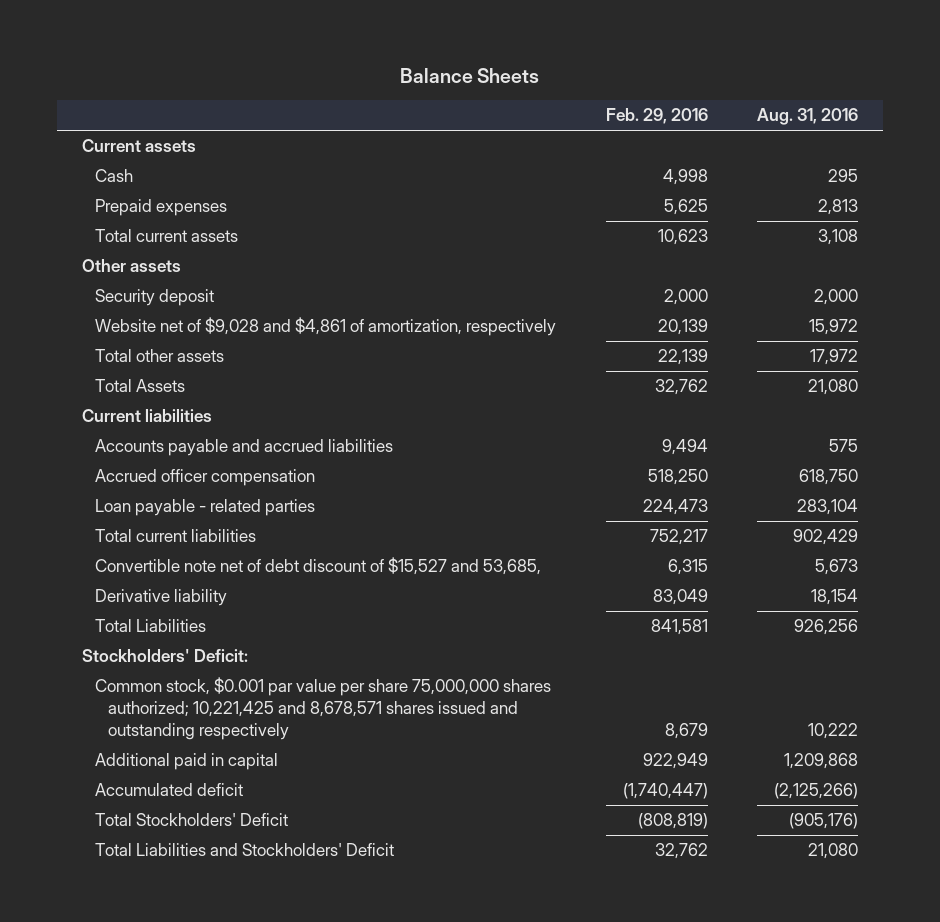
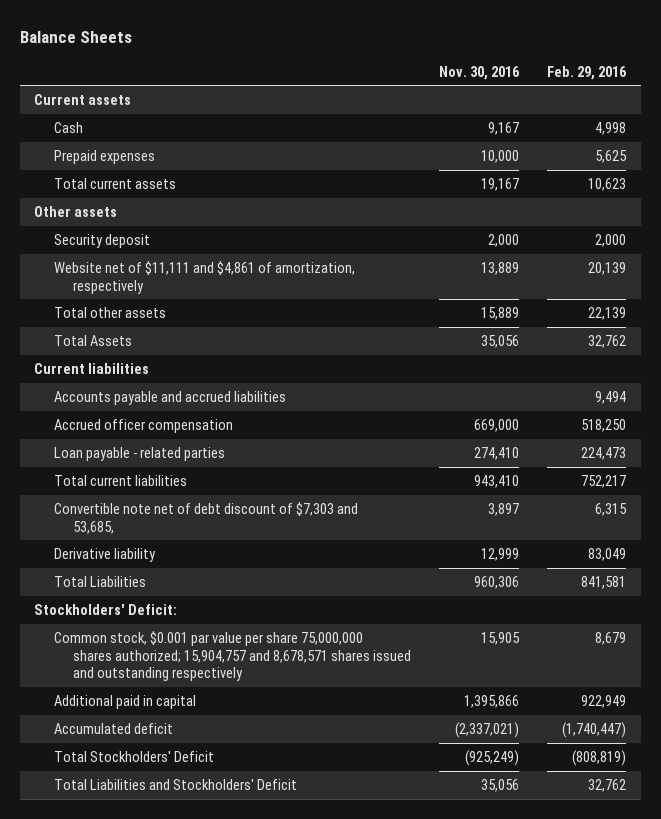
[757,108,859,126] Aug. 31, 2016 -> none
none -> [439,65,521,80] Nov. 30, 2016
[94,317,556,337] Website net of $9,028 and $4,861 of amortization, respectively -> [53,261,355,294] Website net of $11,111 and $4,861 of amortization, respectively
[94,557,541,576] Convertible note net of debt discount of $15,527 and 53,685, -> [53,502,358,534] Convertible note net of debt discount of $7,303 and 53,685,
[94,677,551,740] Common stock, $0.001 par value per share 75,000,000 shares authorized; 10,221,425 and 8,678,571 shares issued and outstanding respectively -> [53,631,411,682] Common stock, $0.001 par value per share 75,000,000 shares authorized; 15,904,757 and 8,678,571 shares issued and outstanding respectively

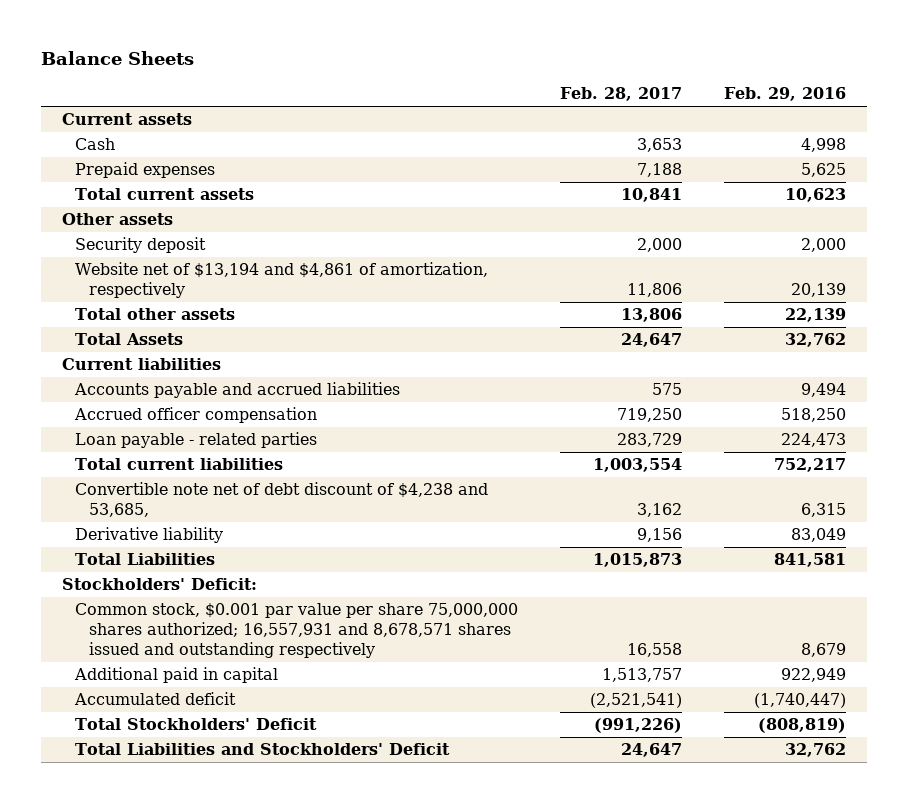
[439,65,521,80] Nov. 30, 2016 -> none
none -> [560,87,683,102] Feb. 28, 2017
[53,261,355,294] Website net of $11,111 and $4,861 of amortization, respectively -> [75,262,489,299] Website net of $13,194 and $4,861 of amortization, respectively
[53,502,358,534] Convertible note net of debt discount of $7,303 and 53,685, -> [75,482,489,518] Convertible note net of debt discount of $4,238 and 53,685,
[53,631,411,682] Common stock, $0.001 par value per share 75,000,000 shares authorized; 15,904,757 and 8,678,571 shares issued and outstanding respectively -> [75,603,519,659] Common stock, $0.001 par value per share 75,000,000 shares authorized; 16,557,931 and 8,678,571 shares issued and outstanding respectively

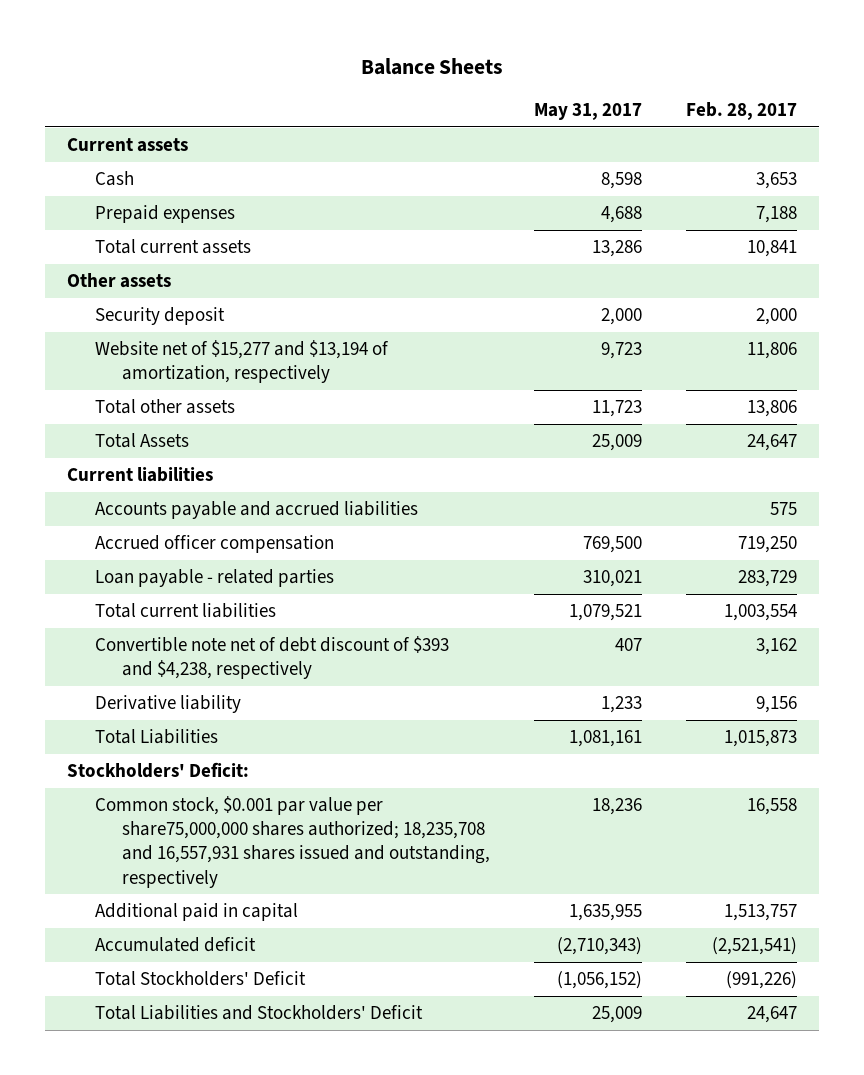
[724,87,847,102] Feb. 29, 2016 -> none
none -> [534,102,643,120] May 31, 2017
[75,262,489,299] Website net of $13,194 and $4,861 of amortization, respectively -> [94,340,389,384] Website net of $15,277 and $13,194 of amortization, respectively
[75,482,489,518] Convertible note net of debt discount of $4,238 and 53,685, -> [94,636,449,680] Convertible note net of debt discount of $393 and $4,238, respectively
[75,603,519,659] Common stock, $0.001 par value per share 75,000,000 shares authorized; 16,557,931 and 8,678,571 shares issued and outstanding respectively -> [94,796,491,888] Common stock, $0.001 par value per share75,000,000 shares authorized; 18,235,708 and 16,557,931 shares issued and outstanding, respectively

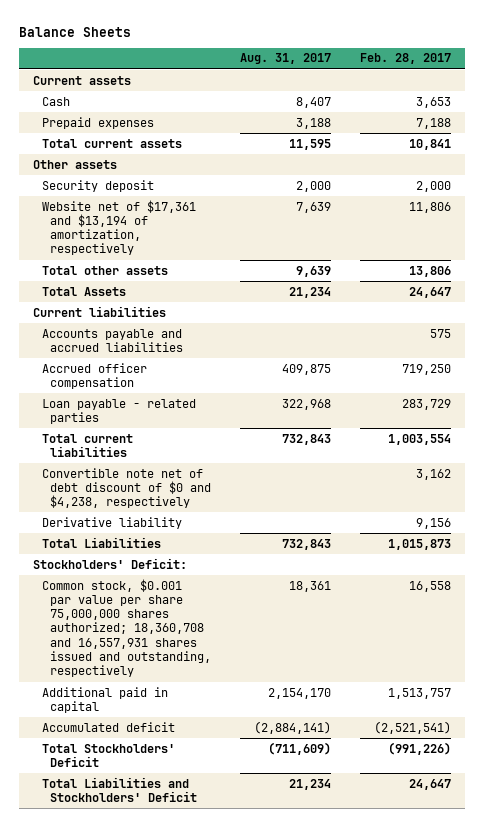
[534,102,643,120] May 31, 2017 -> none
none -> [240,53,332,65] Aug. 31, 2017
[94,340,389,384] Website net of $15,277 and $13,194 of amortization, respectively -> [41,199,196,256] Website net of $17,361 and $13,194 of amortization, respectively
[94,636,449,680] Convertible note net of debt discount of $393 and $4,238, respectively -> [41,467,212,509] Convertible note net of debt discount of $0 and $4,238, respectively
[94,796,491,888] Common stock, $0.001 par value per share75,000,000 shares authorized; 18,235,708 and 16,557,931 shares issued and outstanding, respectively -> [41,578,212,678] Common stock, $0.001 par value per share 75,000,000 shares authorized; 18,360,708 and 16,557,931 shares issued and outstanding, respectively

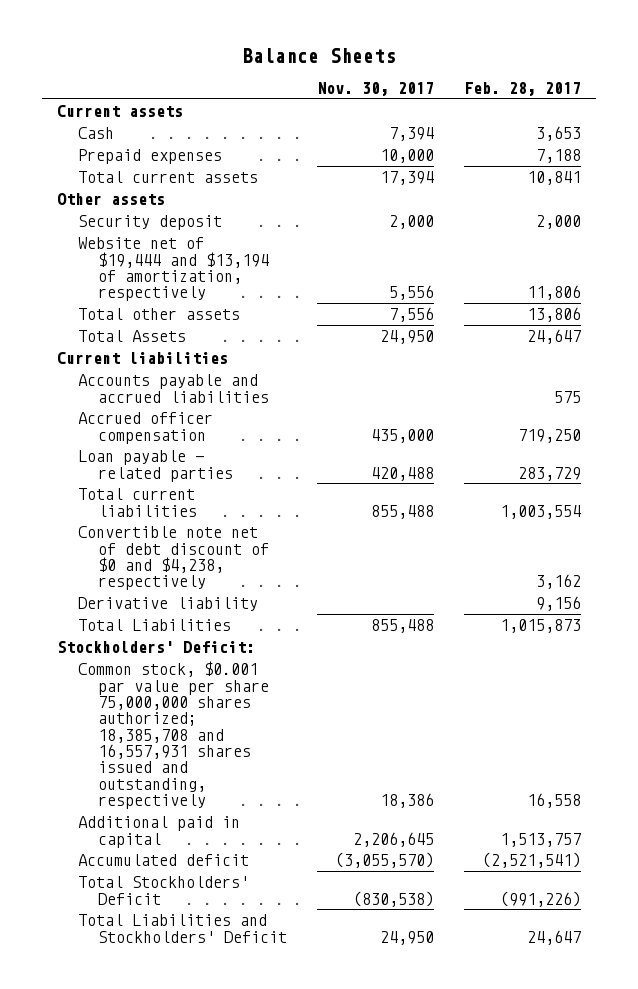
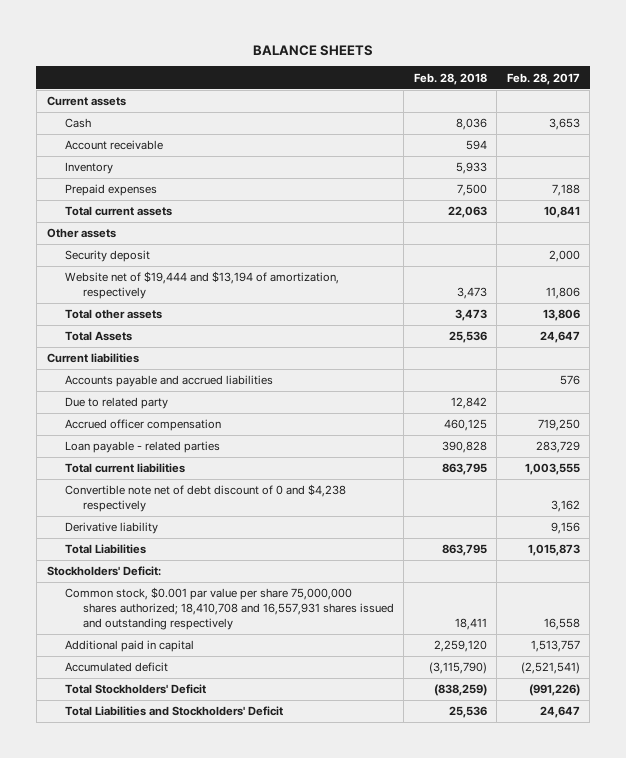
[242,48,397,64] Balance Sheets -> [253,44,374,56] BALANCE SHEETS
[317,82,435,97] Nov. 30, 2017 -> none
none -> [413,72,487,85] Feb. 28, 2018
none -> [64,140,163,151] Account receivable
none -> [64,162,113,175] Inventory
[554,390,582,403] 575 -> [559,375,580,386] 576
none -> [64,397,168,410] Due to related party
[500,504,582,519] 1,003,554 -> [524,463,580,476] 1,003,555
[77,526,270,591] Convertible note net of debt discount of $0 and $4,238, respectively -> [64,484,346,513] Convertible note net of debt discount of 0 and $4,238 respectively
[77,661,270,809] Common stock, $0.001 par value per share 75,000,000 shares authorized; 18,385,708 and 16,557,931 shares issued and outstanding, respectively -> [64,587,394,631] Common stock, $0.001 par value per share 75,000,000 shares authorized; 18,410,708 and 16,557,931 shares issued and outstanding respectively

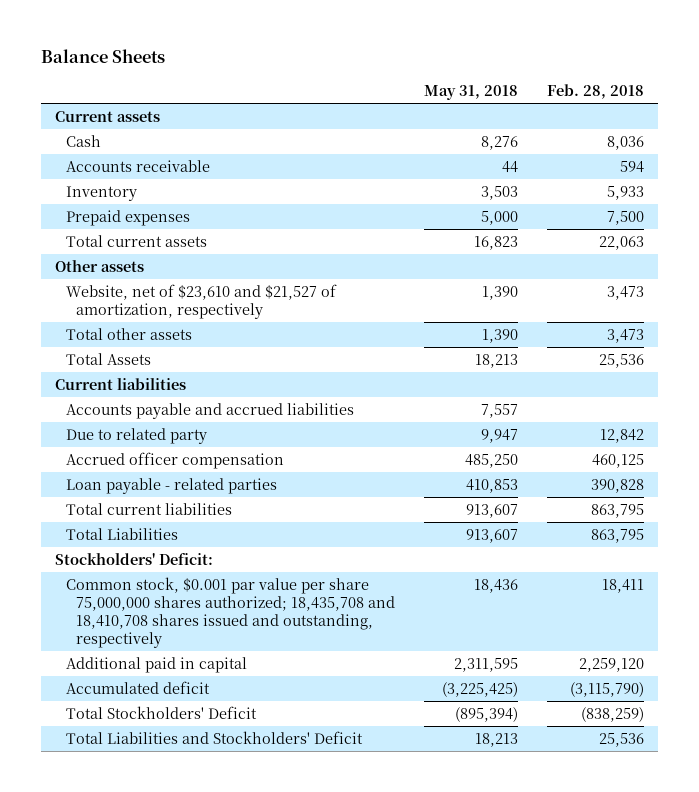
[253,44,374,56] BALANCE SHEETS -> [40,49,165,64] Balance Sheets
[506,72,580,85] Feb. 28, 2017 -> none
none -> [423,84,518,100] May 31, 2018
[64,140,163,151] Account receivable -> [65,160,210,173] Accounts receivable
[64,250,150,263] Security deposit -> none
[64,271,339,300] Website net of $19,444 and $13,194 of amortization, respectively -> [65,284,337,319] Website, net of $23,610 and $21,527 of amortization, respectively
[64,484,346,513] Convertible note net of debt discount of 0 and $4,238 respectively -> none
[64,522,158,535] Derivative liability -> none
[64,587,394,631] Common stock, $0.001 par value per share 75,000,000 shares authorized; 18,410,708 and 16,557,931 shares issued and outstanding respectively -> [65,577,396,648] Common stock, $0.001 par value per share 75,000,000 shares authorized; 18,435,708 and 18,410,708 shares issued and outstanding, respectively

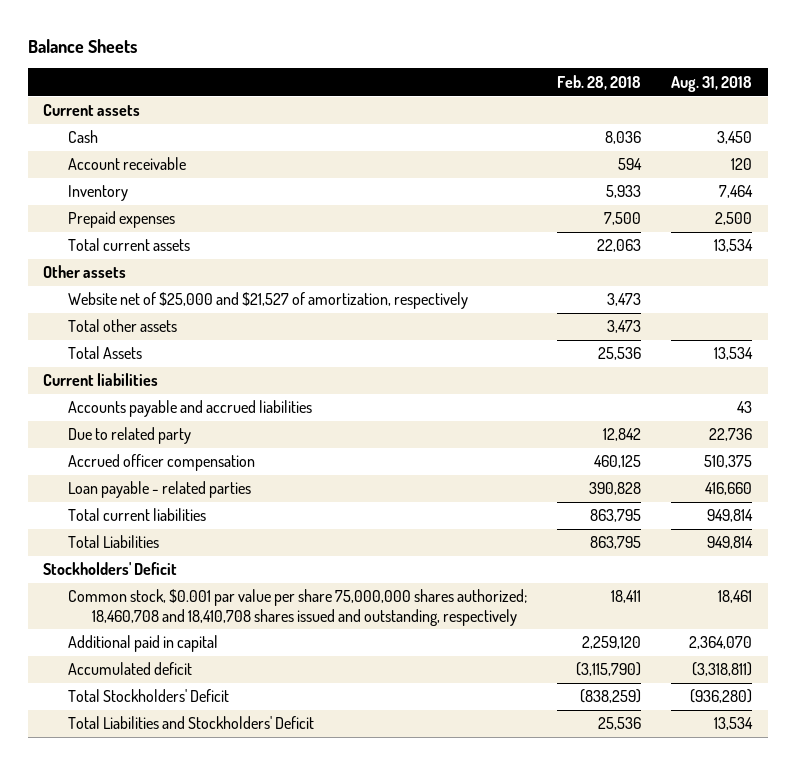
[423,84,518,100] May 31, 2018 -> none
none -> [671,75,753,92] Aug. 31, 2018
[65,160,210,173] Accounts receivable -> [67,157,186,171] Account receivable
[65,284,337,319] Website, net of $23,610 and $21,527 of amortization, respectively -> [67,292,468,310] Website net of $25,000 and $21,527 of amortization, respectively
[54,553,213,566] Stockholders' Deficit: -> [43,562,178,576] Stockholders' Deficit
[65,577,396,648] Common stock, $0.001 par value per share 75,000,000 shares authorized; 18,435,708 and 18,410,708 shares issued and outstanding, respectively -> [67,589,527,626] Common stock, $0.001 par value per share 75,000,000 shares authorized; 18,460,708 and 18,410,708 shares issued and outstanding, respectively

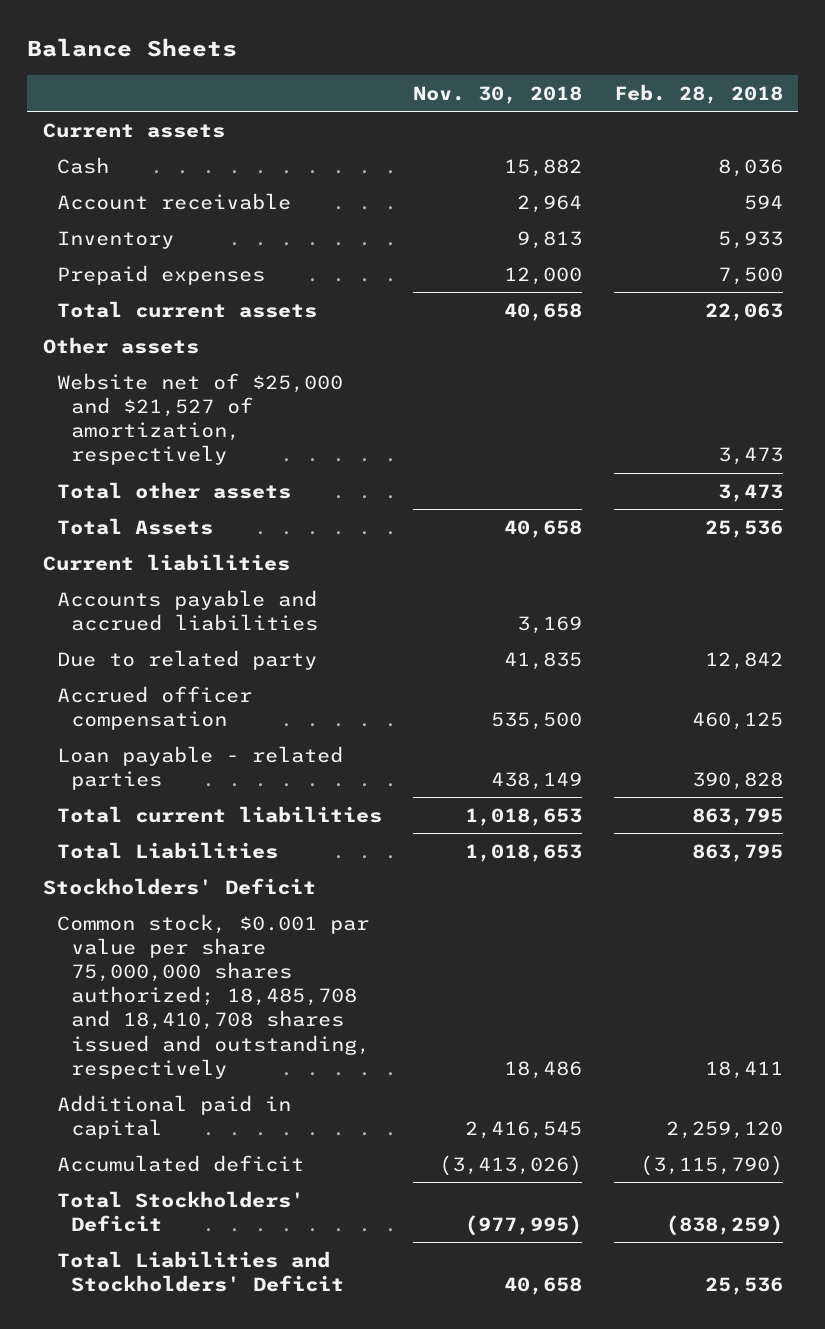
[671,75,753,92] Aug. 31, 2018 -> none
none -> [413,85,583,104] Nov. 30, 2018
[67,589,527,626] Common stock, $0.001 par value per share 75,000,000 shares authorized; 18,460,708 and 18,410,708 shares issued and outstanding, respectively -> [56,913,370,1079] Common stock, $0.001 par value per share 75,000,000 shares authorized; 18,485,708 and 18,410,708 shares issued and outstanding, respectively

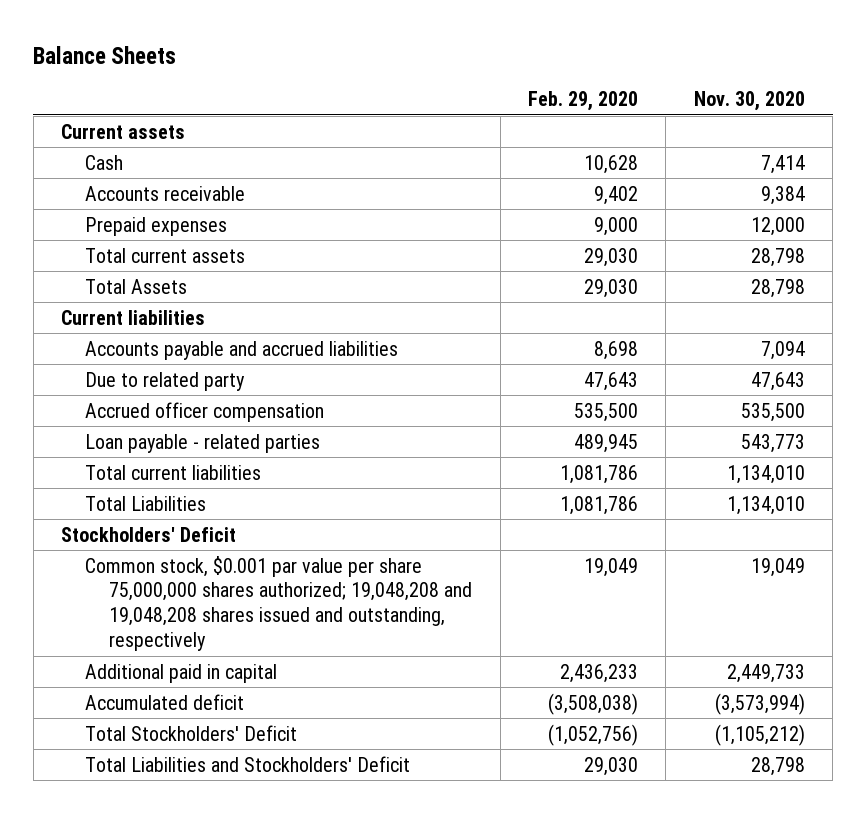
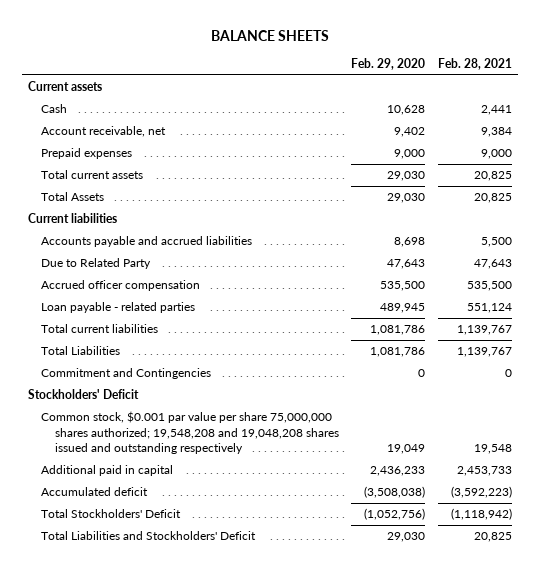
[33,45,177,64] Balance Sheets -> [211,29,330,41] BALANCE SHEETS
[693,91,805,112] Nov. 30, 2020 -> none
none -> [437,58,512,71] Feb. 28, 2021
[85,185,246,201] Accounts receivable -> [41,126,167,138] Account receivable, net
[85,371,246,391] Due to related party -> [41,258,152,270] Due to Related Party
none -> [41,368,212,380] Commitment and Contingencies
[85,555,473,651] Common stock, $0.001 par value per share 75,000,000 shares authorized; 19,048,208 and 19,048,208 shares issued and outstanding, respectively -> [41,411,339,455] Common stock, $0.001 par value per share 75,000,000 shares authorized; 19,548,208 and 19,048,208 shares issued and outstanding respectively

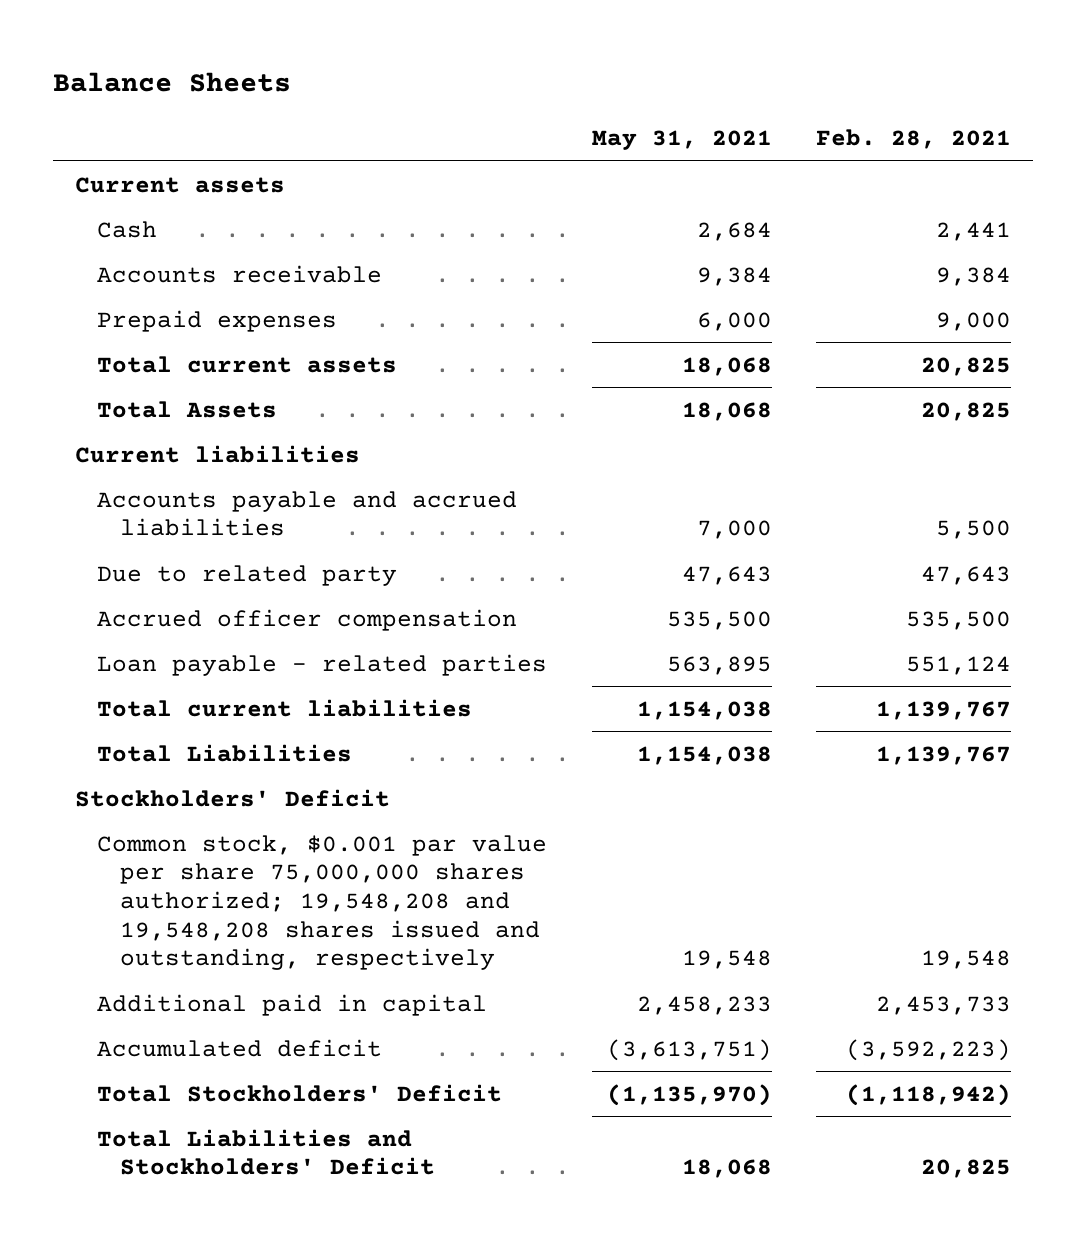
[211,29,330,41] BALANCE SHEETS -> [52,72,291,93] Balance Sheets
[351,58,426,71] Feb. 29, 2020 -> none
none -> [591,130,772,151] May 31, 2021
[41,126,167,138] Account receivable, net -> [97,264,383,283] Accounts receivable
[41,258,152,270] Due to Related Party -> [97,564,398,586] Due to related party
[41,368,212,380] Commitment and Contingencies -> none
[41,411,339,455] Common stock, $0.001 par value per share 75,000,000 shares authorized; 19,548,208 and 19,048,208 shares issued and outstanding respectively -> [97,834,548,971] Common stock, $0.001 par value per share 75,000,000 shares authorized; 19,548,208 and 19,548,208 shares issued and outstanding, respectively

